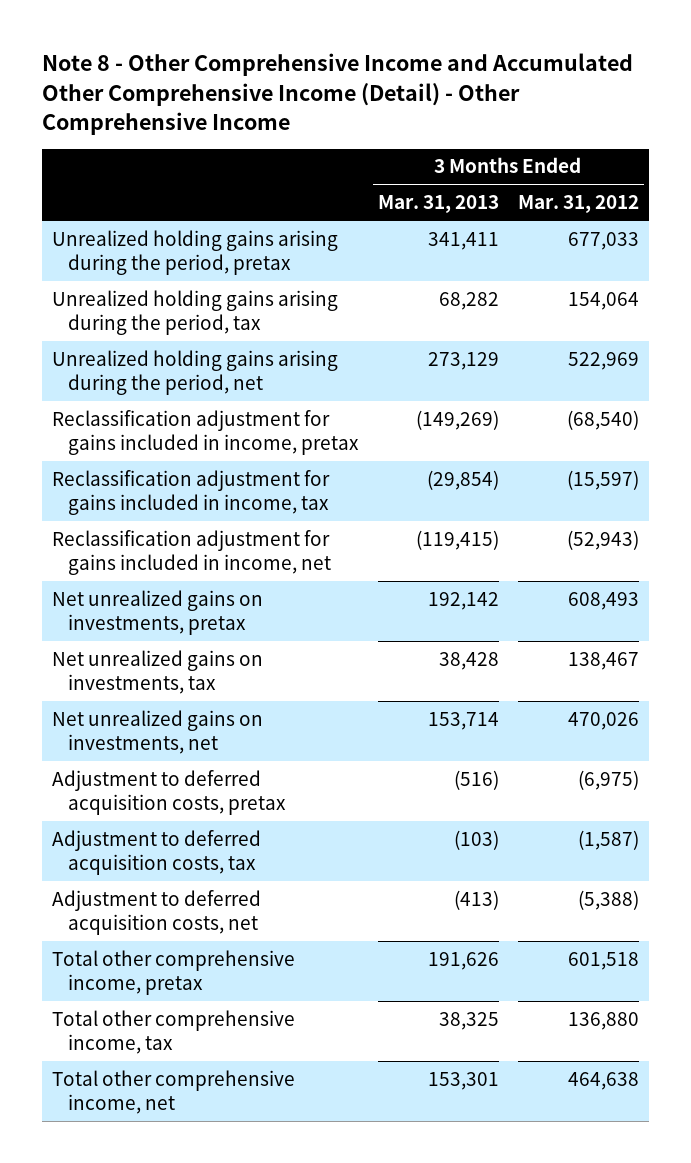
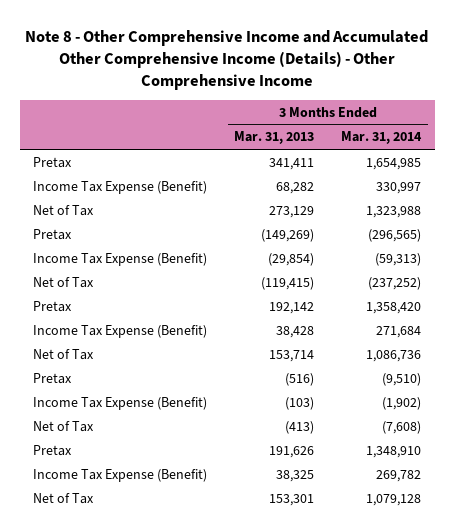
[42,53,634,135] Note 8 - Other Comprehensive Income and Accumulated Other Comprehensive Income (Detail) - Other Comprehensive Income -> [25,29,429,90] Note 8 - Other Comprehensive Income and Accumulated Other Comprehensive Income (Details) - Other Comprehensive Income
[518,195,640,214] Mar. 31, 2012 -> none
none -> [341,131,423,145] Mar. 31, 2014
[51,229,338,275] Unrealized holding gains arising during the period, pretax -> [33,156,73,168] Pretax
[51,289,338,335] Unrealized holding gains arising during the period, tax -> [33,180,208,194] Income Tax Expense (Benefit)
[51,349,338,395] Unrealized holding gains arising during the period, net -> [33,204,95,216] Net of Tax
[51,409,360,455] Reclassification adjustment for gains included in income, pretax -> [33,228,73,240] Pretax
[51,469,330,515] Reclassification adjustment for gains included in income, tax -> [33,252,208,266] Income Tax Expense (Benefit)
[51,529,332,575] Reclassification adjustment for gains included in income, net -> [33,276,95,288] Net of Tax
[51,589,263,635] Net unrealized gains on investments, pretax -> [33,300,73,312] Pretax
[51,649,263,694] Net unrealized gains on investments, tax -> [33,324,208,338] Income Tax Expense (Benefit)
[51,709,263,754] Net unrealized gains on investments, net -> [33,348,95,360] Net of Tax
[51,769,287,815] Adjustment to deferred acquisition costs, pretax -> [33,372,73,384] Pretax
[51,829,261,875] Adjustment to deferred acquisition costs, tax -> [33,396,208,410] Income Tax Expense (Benefit)
[51,889,261,935] Adjustment to deferred acquisition costs, net -> [33,420,95,432] Net of Tax
[51,949,295,995] Total other comprehensive income, pretax -> [33,444,73,456] Pretax
[51,1009,295,1054] Total other comprehensive income, tax -> [33,468,208,482] Income Tax Expense (Benefit)
[51,1069,295,1114] Total other comprehensive income, net -> [33,492,95,504] Net of Tax

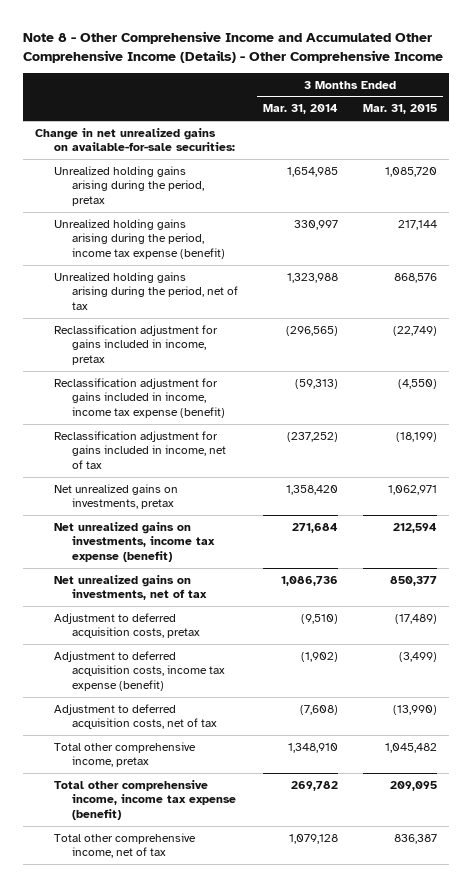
[234,131,315,145] Mar. 31, 2013 -> none
none -> [362,104,437,115] Mar. 31, 2015
none -> [35,127,235,152] Change in net unrealized gains on available-for-sale securities:
[33,156,73,168] Pretax -> [53,165,205,206] Unrealized holding gains arising during the period, pretax
[33,180,208,194] Income Tax Expense (Benefit) -> [53,218,226,259] Unrealized holding gains arising during the period, income tax expense (benefit)
[33,204,95,216] Net of Tax -> [53,271,239,310] Unrealized holding gains arising during the period, net of tax
[33,228,73,240] Pretax -> [53,324,218,365] Reclassification adjustment for gains included in income, pretax
[33,252,208,266] Income Tax Expense (Benefit) -> [53,377,226,418] Reclassification adjustment for gains included in income, income tax expense (benefit)
[33,276,95,288] Net of Tax -> [53,430,227,469] Reclassification adjustment for gains included in income, net of tax
[33,300,73,312] Pretax -> [53,483,178,510] Net unrealized gains on investments, pretax
[33,324,208,338] Income Tax Expense (Benefit) -> [53,521,216,562] Net unrealized gains on investments, income tax expense (benefit)
[33,348,95,360] Net of Tax -> [53,574,208,601] Net unrealized gains on investments, net of tax
[33,372,73,384] Pretax -> [53,612,201,639] Adjustment to deferred acquisition costs, pretax
[33,396,208,410] Income Tax Expense (Benefit) -> [53,650,226,691] Adjustment to deferred acquisition costs, income tax expense (benefit)
[33,420,95,432] Net of Tax -> [53,703,218,730] Adjustment to deferred acquisition costs, net of tax
[33,444,73,456] Pretax -> [53,741,196,768] Total other comprehensive income, pretax
[33,468,208,482] Income Tax Expense (Benefit) -> [53,779,237,820] Total other comprehensive income, income tax expense (benefit)
[33,492,95,504] Net of Tax -> [53,832,196,859] Total other comprehensive income, net of tax

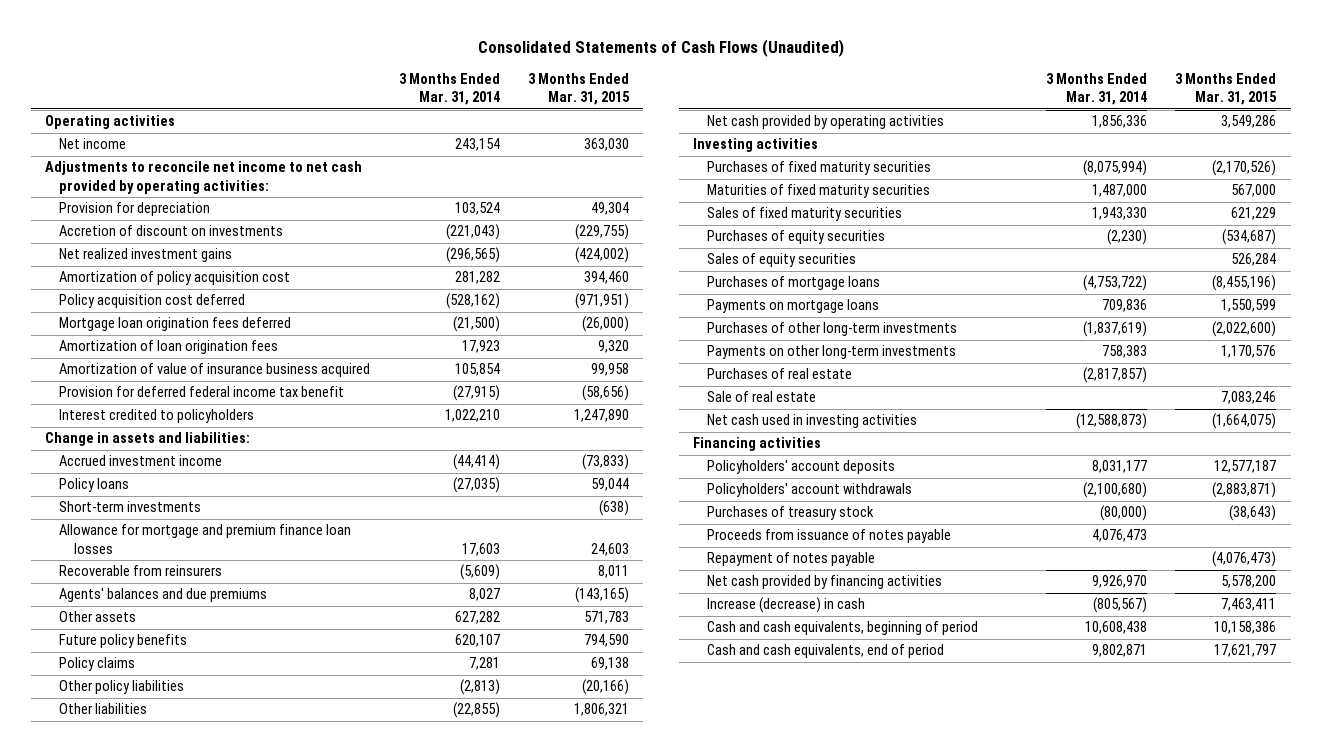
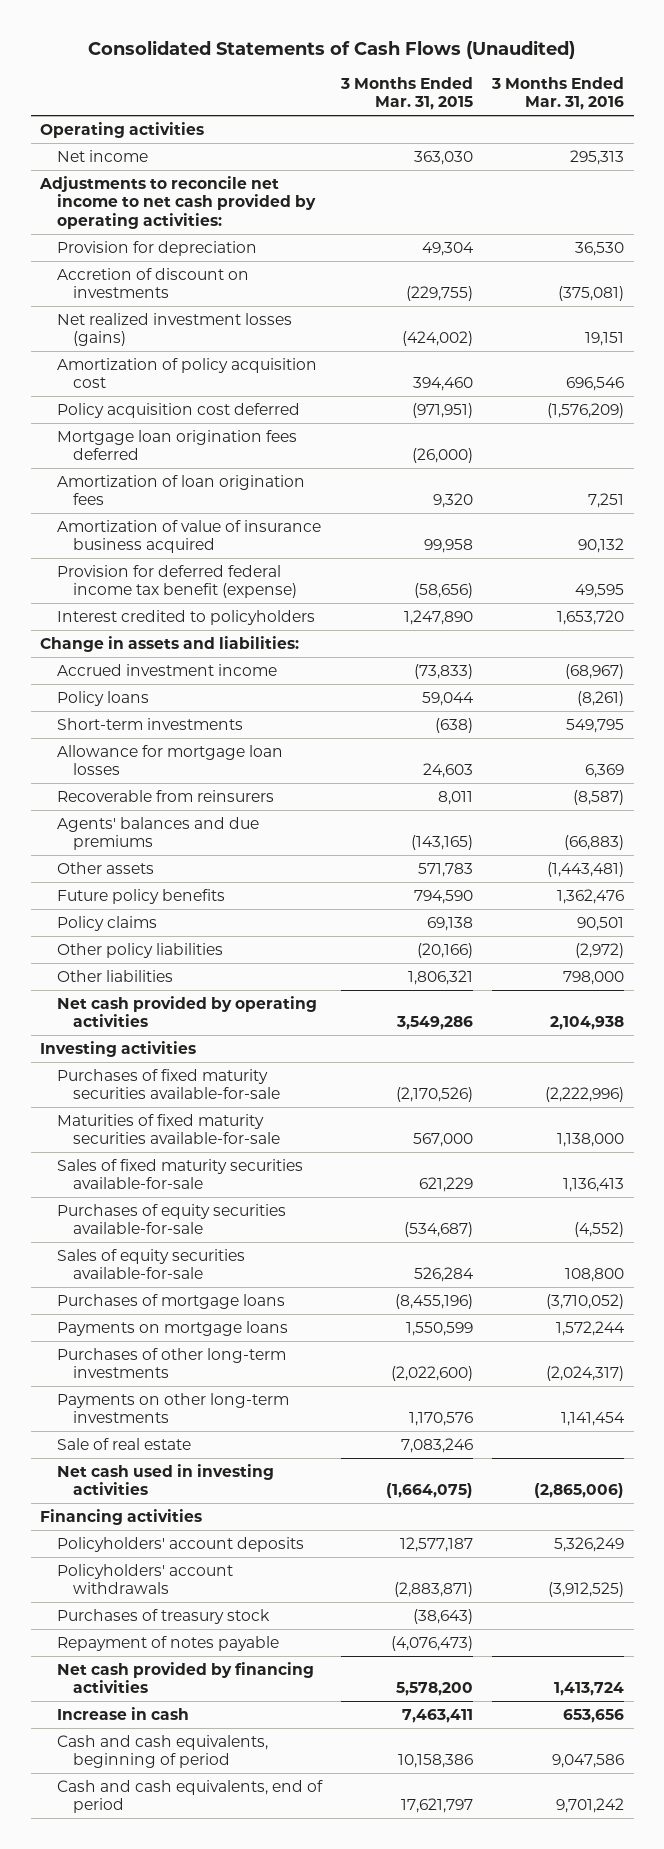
[398,72,500,106] 3 Months Ended Mar. 31, 2014 -> none
none -> [491,76,625,111] 3 Months Ended Mar. 31, 2016
[59,248,233,263] Net realized investment gains -> [56,312,292,347] Net realized investment losses (gains)
[59,386,345,398] Provision for deferred federal income tax benefit -> [56,564,298,599] Provision for deferred federal income tax benefit (expense)
[59,524,352,554] Allowance for mortgage and premium finance loan losses -> [56,744,283,776] Allowance for mortgage loan losses
[707,161,932,176] Purchases of fixed maturity securities -> [56,1068,281,1100] Purchases of fixed maturity securities available-for-sale
[707,184,931,199] Maturities of fixed maturity securities -> [56,1113,281,1145] Maturities of fixed maturity securities available-for-sale
[707,207,903,222] Sales of fixed maturity securities -> [56,1158,303,1190] Sales of fixed maturity securities available-for-sale
[707,230,886,245] Purchases of equity securities -> [56,1203,286,1235] Purchases of equity securities available-for-sale
[707,253,857,268] Sales of equity securities -> [56,1248,245,1280] Sales of equity securities available-for-sale
[707,368,853,380] Purchases of real estate -> none
[707,529,952,544] Proceeds from issuance of notes payable -> none
[707,597,866,614] Increase (decrease) in cash -> [56,1706,189,1720] Increase in cash

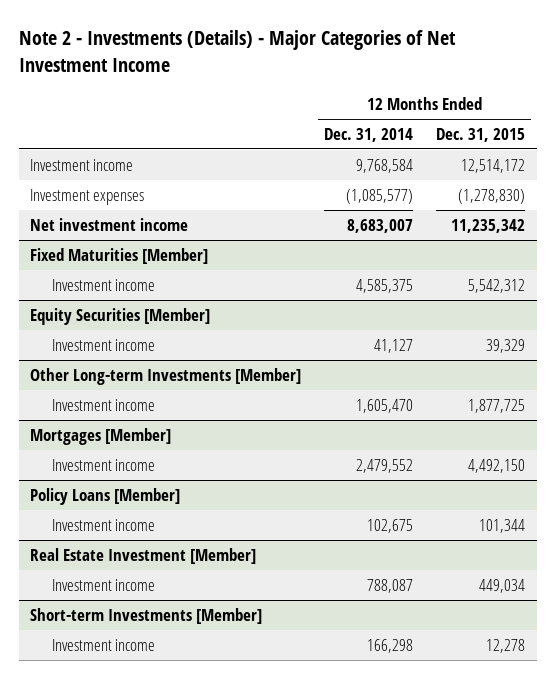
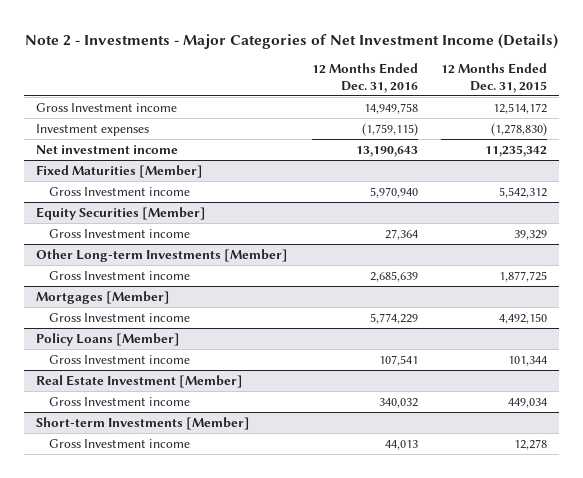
[18,30,456,73] Note 2 - Investments (Details) - Major Categories of Net Investment Income -> [24,34,558,50] Note 2 - Investments - Major Categories of Net Investment Income (Details)
[324,128,414,143] Dec. 31, 2014 -> none
none -> [311,63,418,93] 12 Months Ended Dec. 31, 2016
[30,158,134,171] Investment income -> [36,102,178,112] Gross Investment income
[52,278,156,291] Investment income -> [48,186,190,196] Gross Investment income
[52,338,156,351] Investment income -> [48,228,190,238] Gross Investment income
[52,398,156,411] Investment income -> [48,270,190,280] Gross Investment income
[52,458,156,471] Investment income -> [48,312,190,322] Gross Investment income
[52,518,156,531] Investment income -> [48,354,190,364] Gross Investment income
[52,578,156,591] Investment income -> [48,396,190,406] Gross Investment income
[52,638,156,651] Investment income -> [48,438,190,448] Gross Investment income

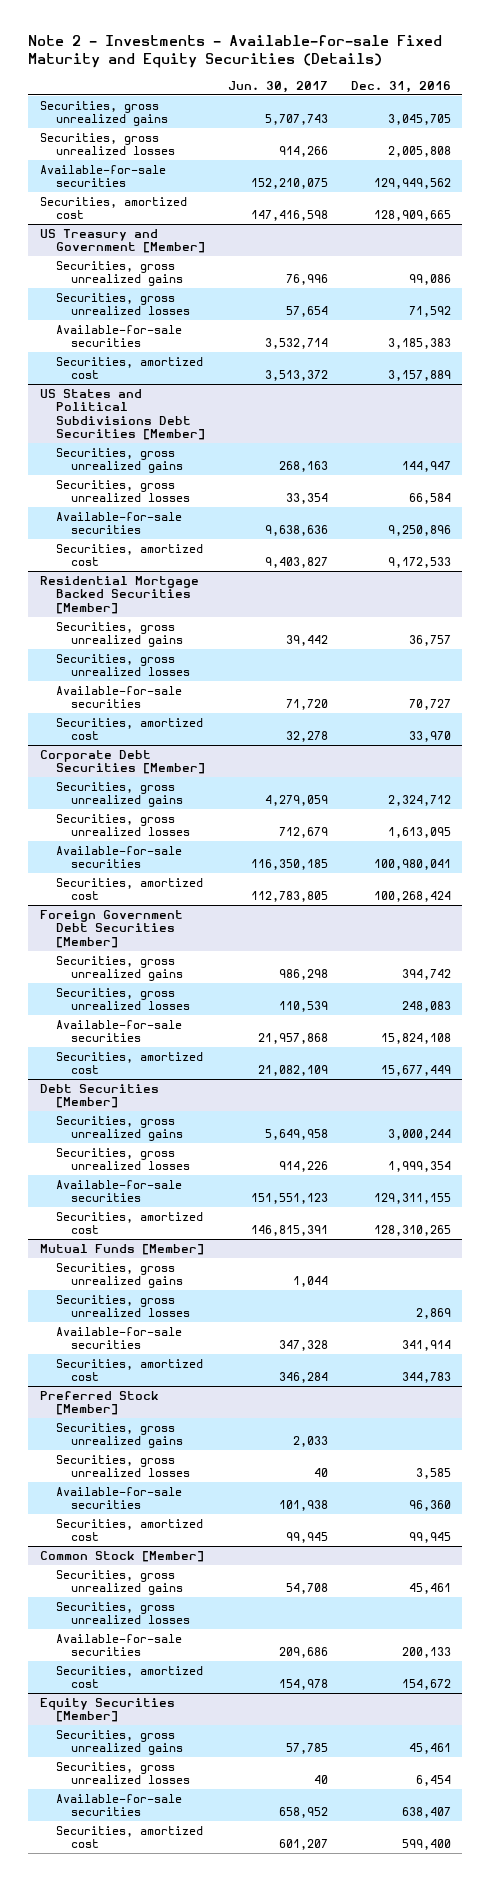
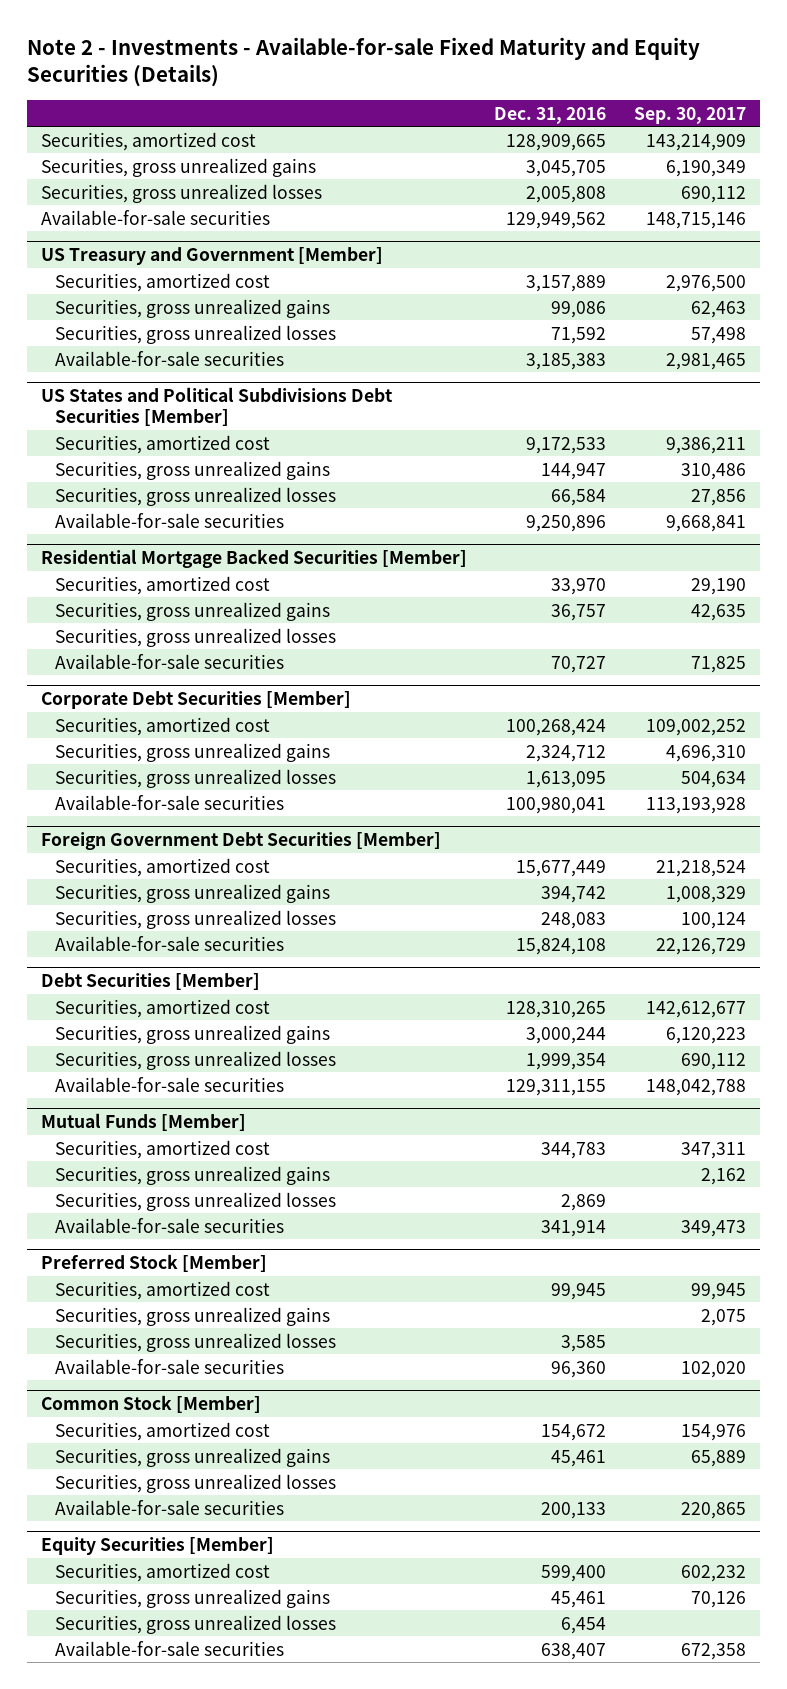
[227,80,328,93] Jun. 30, 2017 -> none
none -> [634,106,747,124] Sep. 30, 2017
[39,196,187,220] Securities, amortized cost -> [40,131,256,151] Securities, amortized cost
[55,356,203,380] Securities, amortized cost -> [55,272,271,292] Securities, amortized cost
[55,543,203,567] Securities, amortized cost -> [55,434,271,454] Securities, amortized cost
[55,717,203,741] Securities, amortized cost -> [55,575,271,595] Securities, amortized cost
[55,877,203,901] Securities, amortized cost -> [55,716,271,736] Securities, amortized cost
[55,1051,203,1075] Securities, amortized cost -> [55,857,271,877] Securities, amortized cost
[55,1211,203,1235] Securities, amortized cost -> [55,998,271,1018] Securities, amortized cost
[55,1358,203,1382] Securities, amortized cost -> [55,1139,271,1159] Securities, amortized cost
[55,1518,203,1542] Securities, amortized cost -> [55,1280,271,1300] Securities, amortized cost
[55,1665,203,1689] Securities, amortized cost -> [55,1421,271,1441] Securities, amortized cost
[55,1825,203,1849] Securities, amortized cost -> [55,1562,271,1582] Securities, amortized cost

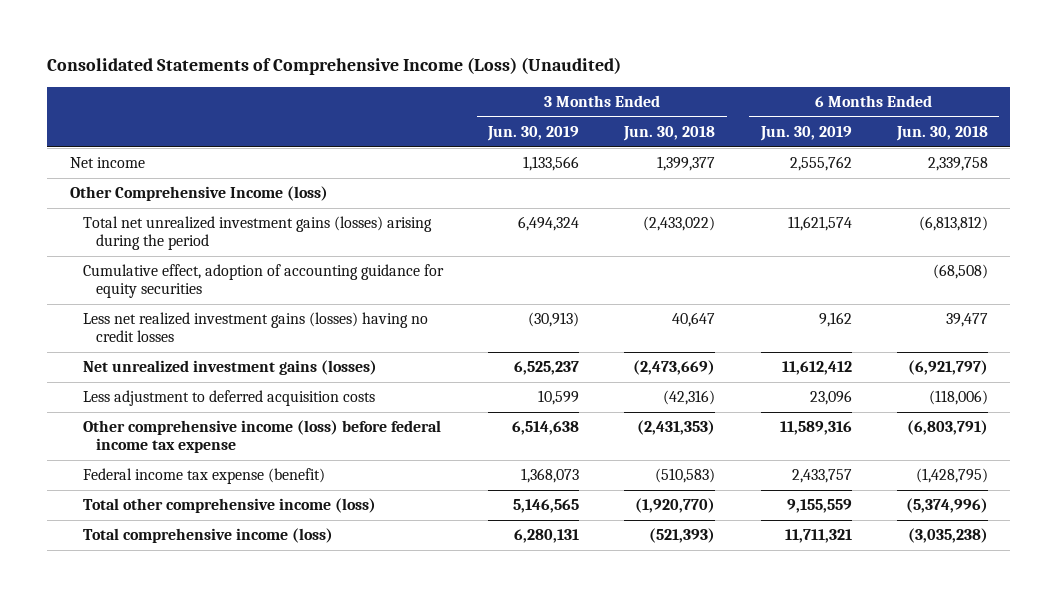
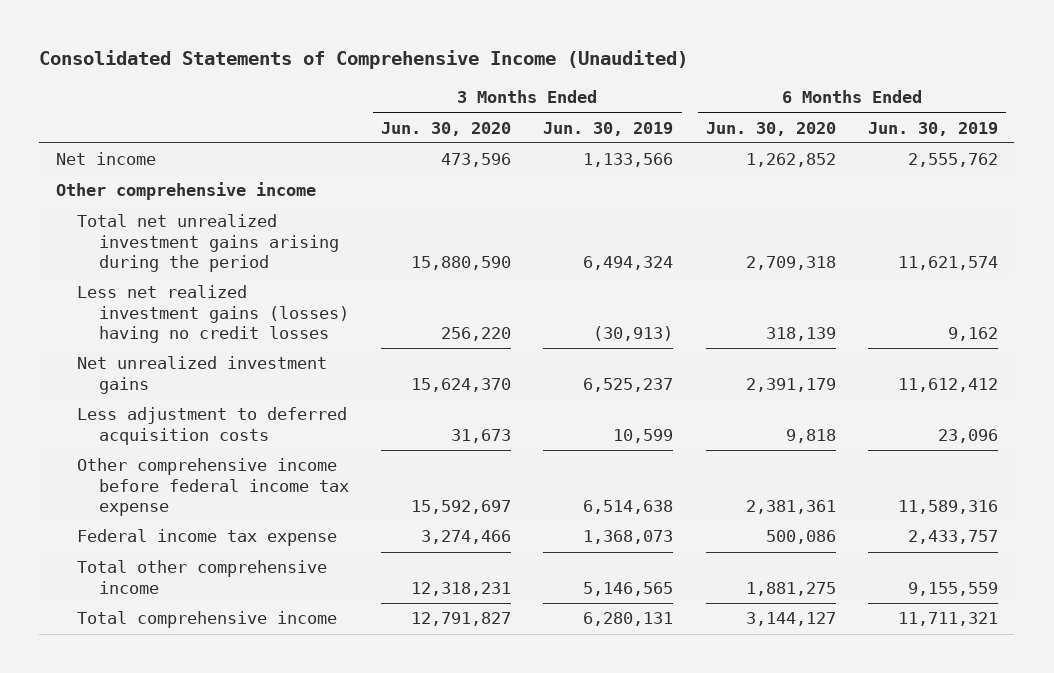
[47,57,622,76] Consolidated Statements of Comprehensive Income (Loss) (Unaudited) -> [39,49,689,69] Consolidated Statements of Comprehensive Income (Unaudited)
[623,125,716,141] Jun. 30, 2018 -> none
[895,125,988,141] Jun. 30, 2018 -> none
none -> [381,121,512,136] Jun. 30, 2020
none -> [705,121,836,136] Jun. 30, 2020
[82,264,444,299] Cumulative effect, adoption of accounting guidance for equity securities -> none
[69,186,328,202] Other Comprehensive Income (loss) -> [55,182,316,201] Other comprehensive income
[82,216,432,251] Total net unrealized investment gains (losses) arising during the period -> [77,214,339,272] Total net unrealized investment gains arising during the period
[82,360,377,376] Net unrealized investment gains (losses) -> [77,356,328,394] Net unrealized investment gains
[82,420,441,454] Other comprehensive income (loss) before federal income tax expense -> [77,458,349,516] Other comprehensive income before federal income tax expense
[82,468,325,485] Federal income tax expense (benefit) -> [77,529,338,547] Federal income tax expense
[82,498,376,514] Total other comprehensive income (loss) -> [77,560,328,594] Total other comprehensive income
[82,528,333,544] Total comprehensive income (loss) -> [77,611,338,629] Total comprehensive income

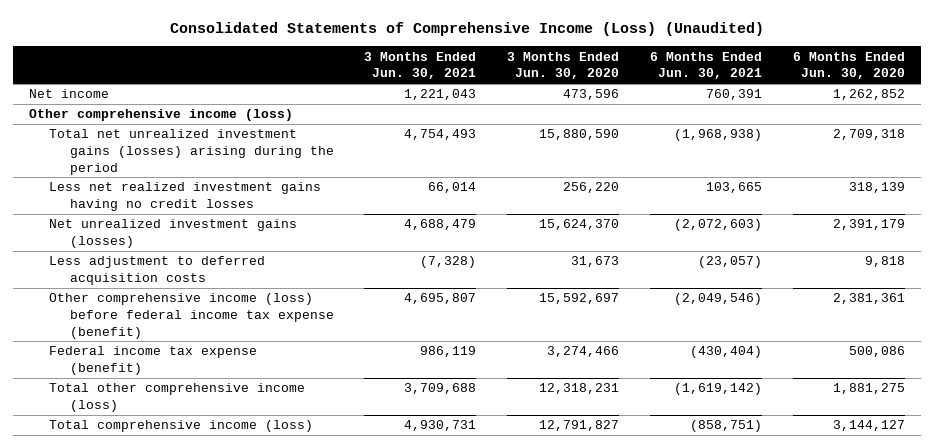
[39,49,689,69] Consolidated Statements of Comprehensive Income (Unaudited) -> [170,22,765,37] Consolidated Statements of Comprehensive Income (Loss) (Unaudited)
[543,121,674,136] Jun. 30, 2019 -> none
[868,121,999,136] Jun. 30, 2019 -> none
none -> [364,51,477,80] 3 Months Ended Jun. 30, 2021
none -> [650,51,763,80] 6 Months Ended Jun. 30, 2021
[55,182,316,201] Other comprehensive income -> [28,109,293,122] Other comprehensive income (loss)
[77,214,339,272] Total net unrealized investment gains arising during the period -> [49,129,334,175] Total net unrealized investment gains (losses) arising during the period
[77,285,349,343] Less net realized investment gains (losses) having no credit losses -> [49,182,322,211] Less net realized investment gains having no credit losses
[77,356,328,394] Net unrealized investment gains -> [49,219,298,248] Net unrealized investment gains (losses)
[77,458,349,516] Other comprehensive income before federal income tax expense -> [49,293,334,339] Other comprehensive income (loss) before federal income tax expense (benefit)
[77,529,338,547] Federal income tax expense -> [49,346,258,375] Federal income tax expense (benefit)
[77,560,328,594] Total other comprehensive income -> [49,383,306,412] Total other comprehensive income (loss)
[77,611,338,629] Total comprehensive income -> [49,420,314,433] Total comprehensive income (loss)

